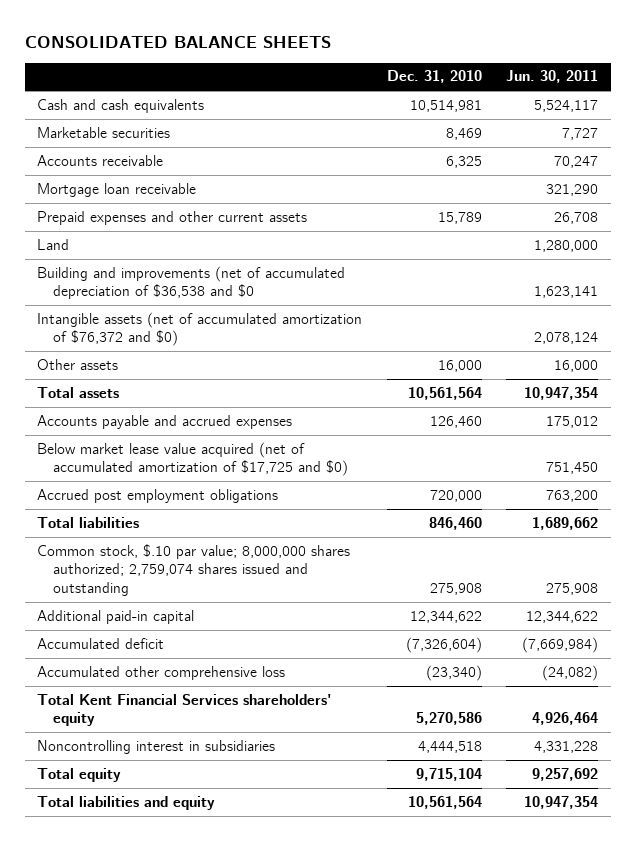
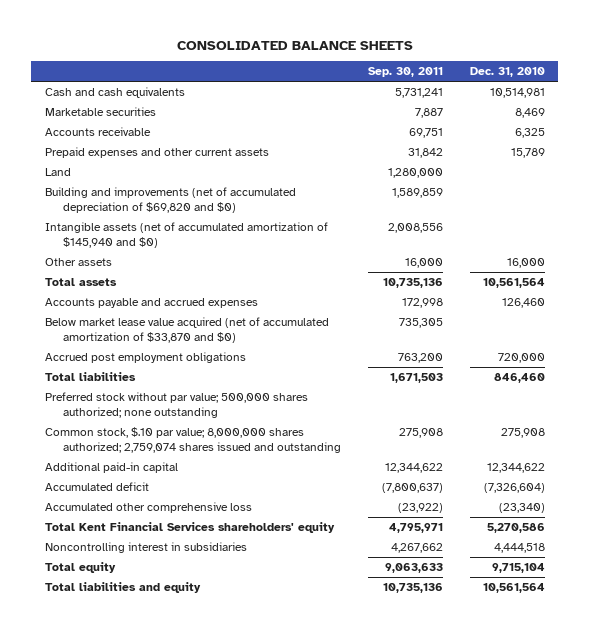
[506,70,599,84] Jun. 30, 2011 -> none
none -> [368,67,444,78] Sep. 30, 2011
[37,182,197,197] Mortgage loan receivable -> none
[37,265,346,300] Building and improvements (net of accumulated depreciation of $36,538 and $0 -> [44,186,296,214] Building and improvements (net of accumulated depreciation of $69,820 and $0)
[37,311,363,347] Intangible assets (net of accumulated amortization of $76,372 and $0) -> [44,221,328,249] Intangible assets (net of accumulated amortization of $145,940 and $0)
[37,441,348,477] Below market lease value acquired (net of accumulated amortization of $17,725 and $0) -> [44,316,329,344] Below market lease value acquired (net of accumulated amortization of $33,870 and $0)
none -> [44,391,308,419] Preferred stock without par value; 500,000 shares authorized; none outstanding

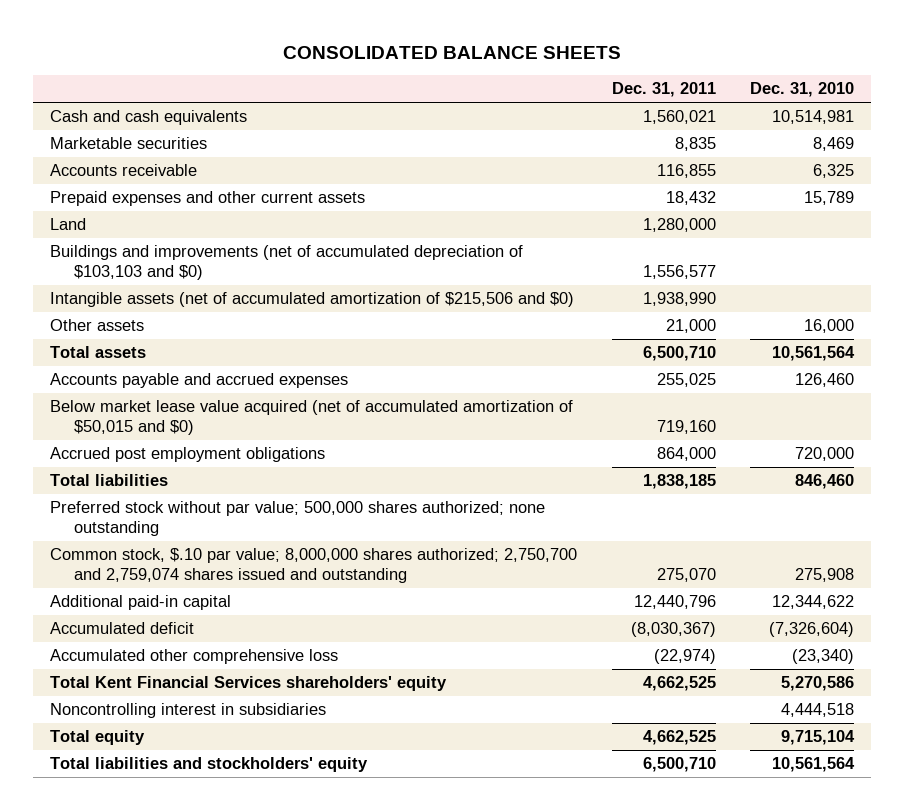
[368,67,444,78] Sep. 30, 2011 -> none
none -> [611,82,716,98] Dec. 31, 2011
[44,186,296,214] Building and improvements (net of accumulated depreciation of $69,820 and $0) -> [50,245,524,280] Buildings and improvements (net of accumulated depreciation of $103,103 and $0)
[44,221,328,249] Intangible assets (net of accumulated amortization of $145,940 and $0) -> [50,292,575,308] Intangible assets (net of accumulated amortization of $215,506 and $0)
[44,316,329,344] Below market lease value acquired (net of accumulated amortization of $33,870 and $0) -> [50,400,574,435] Below market lease value acquired (net of accumulated amortization of $50,015 and $0)
[44,426,342,454] Common stock, $.10 par value; 8,000,000 shares authorized; 2,759,074 shares issued and outstanding -> [50,548,578,583] Common stock, $.10 par value; 8,000,000 shares authorized; 2,750,700 and 2,759,074 shares issued and outstanding
[44,581,201,593] Total liabilities and equity -> [50,757,369,773] Total liabilities and stockholders' equity

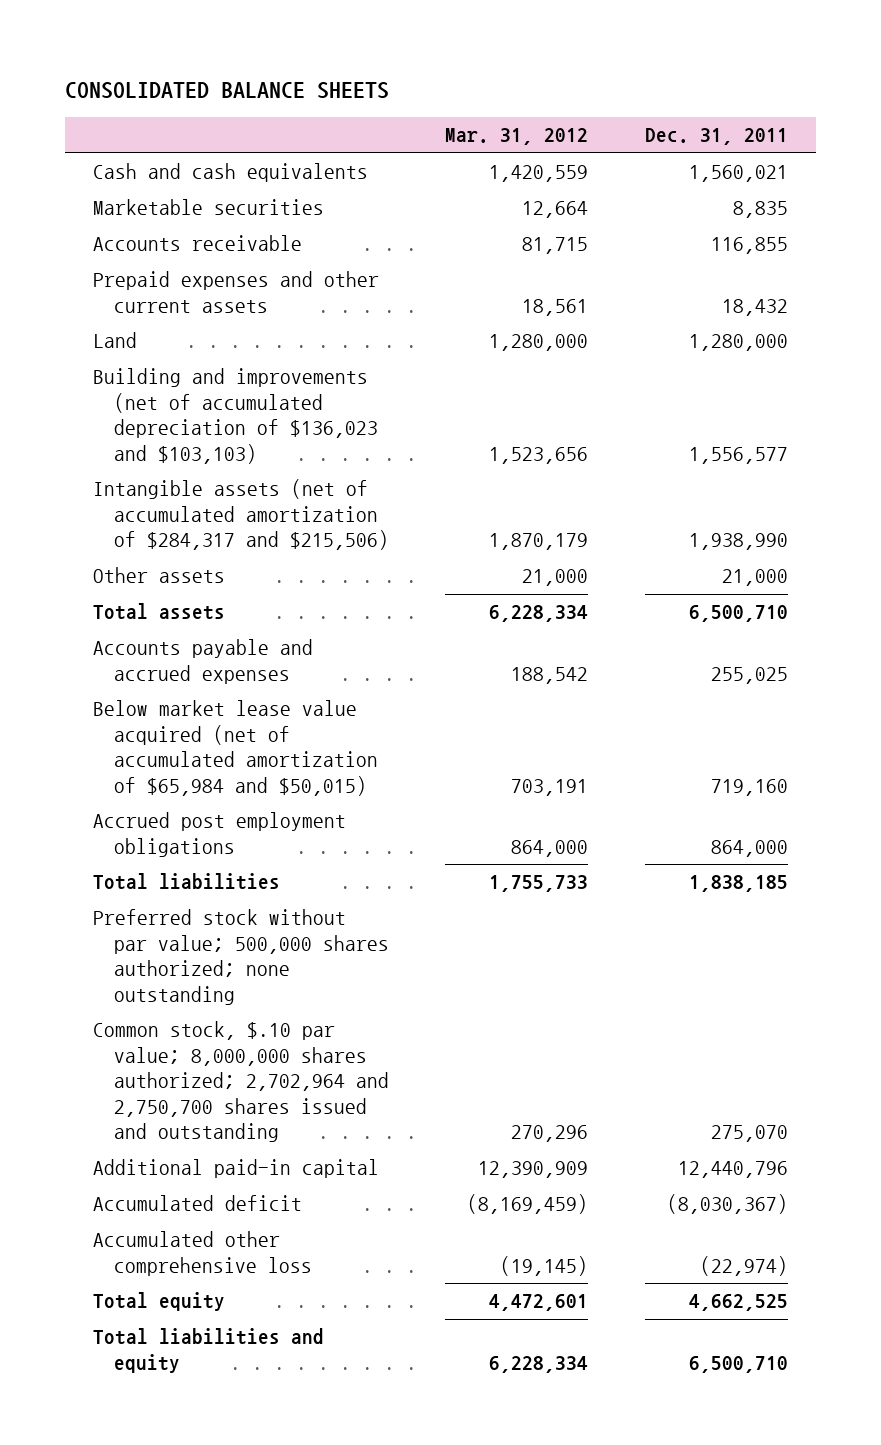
[750,82,855,98] Dec. 31, 2010 -> none
none -> [445,128,589,146] Mar. 31, 2012
[50,245,524,280] Buildings and improvements (net of accumulated depreciation of $103,103 and $0) -> [92,368,378,464] Building and improvements (net of accumulated depreciation of $136,023 and $103,103)
[50,292,575,308] Intangible assets (net of accumulated amortization of $215,506 and $0) -> [92,479,389,551] Intangible assets (net of accumulated amortization of $284,317 and $215,506)
[50,400,574,435] Below market lease value acquired (net of accumulated amortization of $50,015 and $0) -> [92,700,378,796] Below market lease value acquired (net of accumulated amortization of $65,984 and $50,015)
[50,548,578,583] Common stock, $.10 par value; 8,000,000 shares authorized; 2,750,700 and 2,759,074 shares issued and outstanding -> [92,1021,389,1143] Common stock, $.10 par value; 8,000,000 shares authorized; 2,702,964 and 2,750,700 shares issued and outstanding
[50,676,448,692] Total Kent Financial Services shareholders' equity -> none
[50,703,327,719] Noncontrolling interest in subsidiaries -> none
[50,757,369,773] Total liabilities and stockholders' equity -> [92,1328,324,1373] Total liabilities and equity

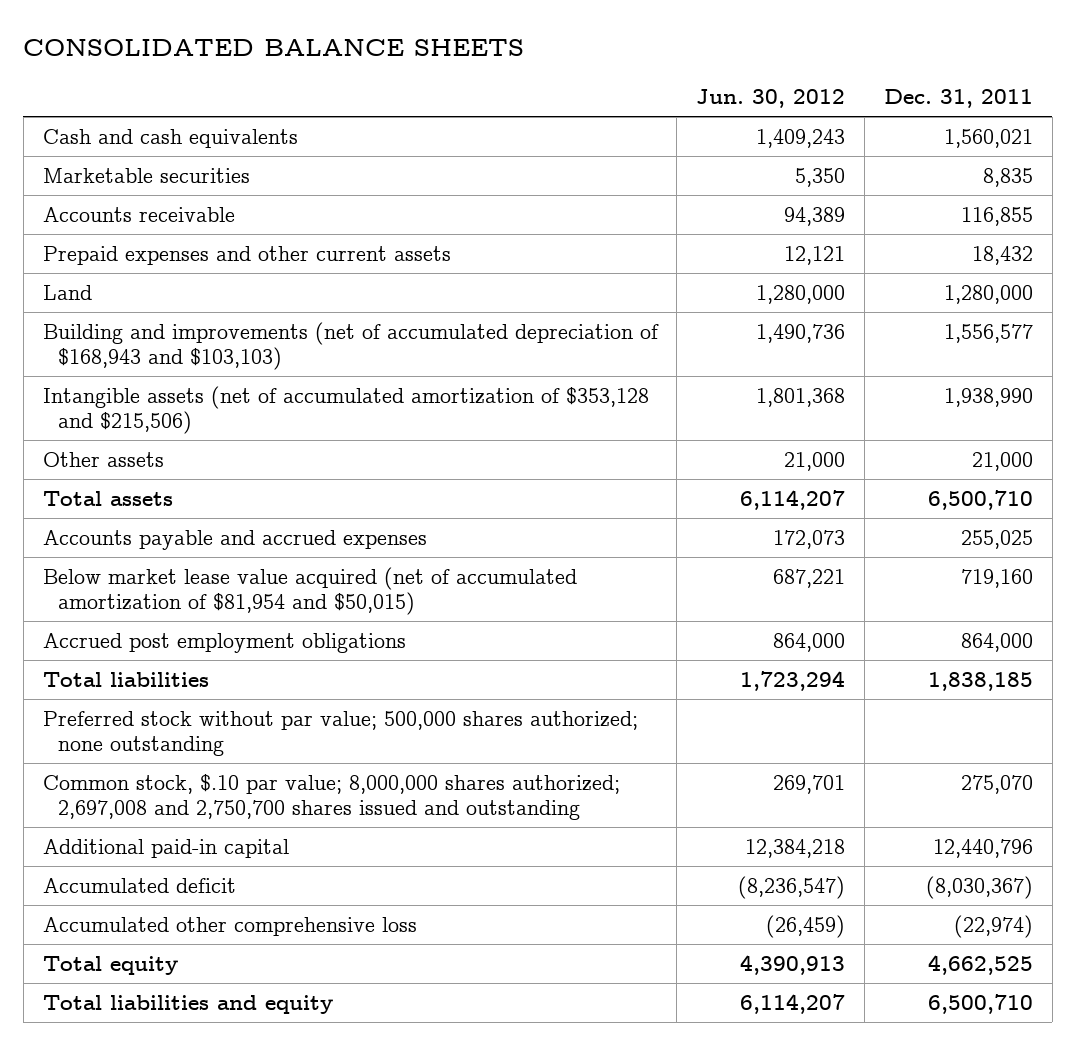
[445,128,589,146] Mar. 31, 2012 -> none
none -> [696,89,846,109] Jun. 30, 2012
[92,368,378,464] Building and improvements (net of accumulated depreciation of $136,023 and $103,103) -> [42,321,659,370] Building and improvements (net of accumulated depreciation of $168,943 and $103,103)
[92,479,389,551] Intangible assets (net of accumulated amortization of $284,317 and $215,506) -> [42,385,649,434] Intangible assets (net of accumulated amortization of $353,128 and $215,506)
[92,700,378,796] Below market lease value acquired (net of accumulated amortization of $65,984 and $50,015) -> [42,566,577,615] Below market lease value acquired (net of accumulated amortization of $81,954 and $50,015)
[92,1021,389,1143] Common stock, $.10 par value; 8,000,000 shares authorized; 2,702,964 and 2,750,700 shares issued and outstanding -> [42,773,620,820] Common stock, $.10 par value; 8,000,000 shares authorized; 2,697,008 and 2,750,700 shares issued and outstanding

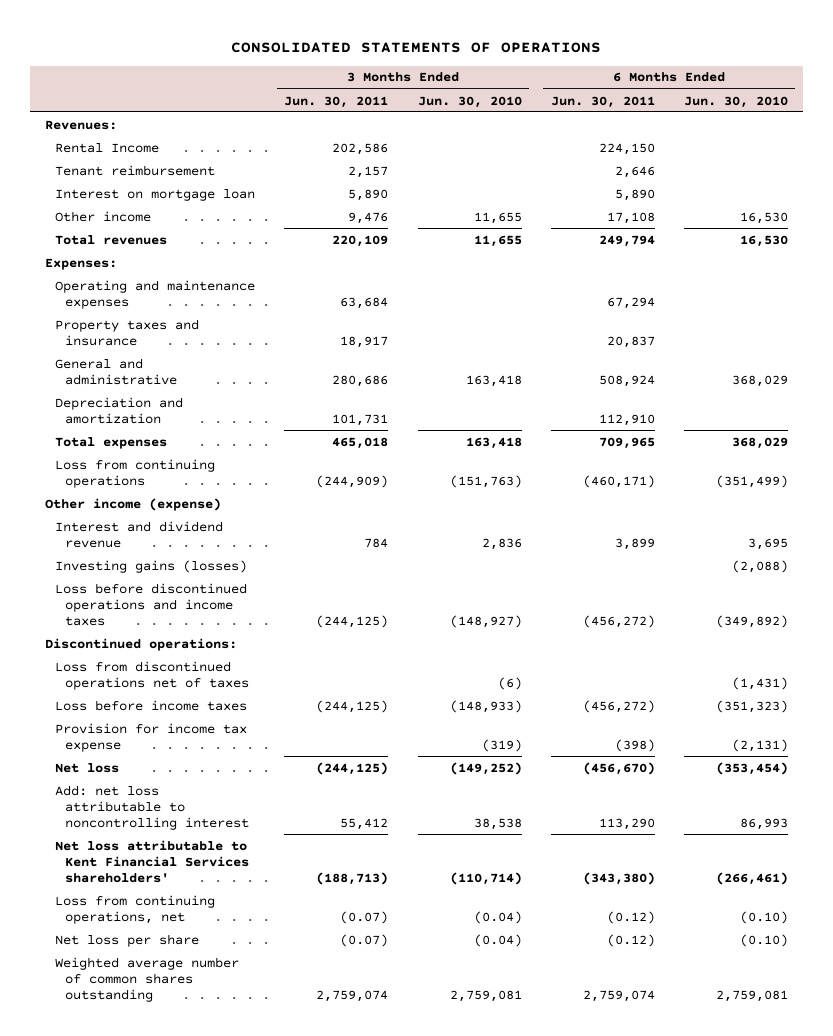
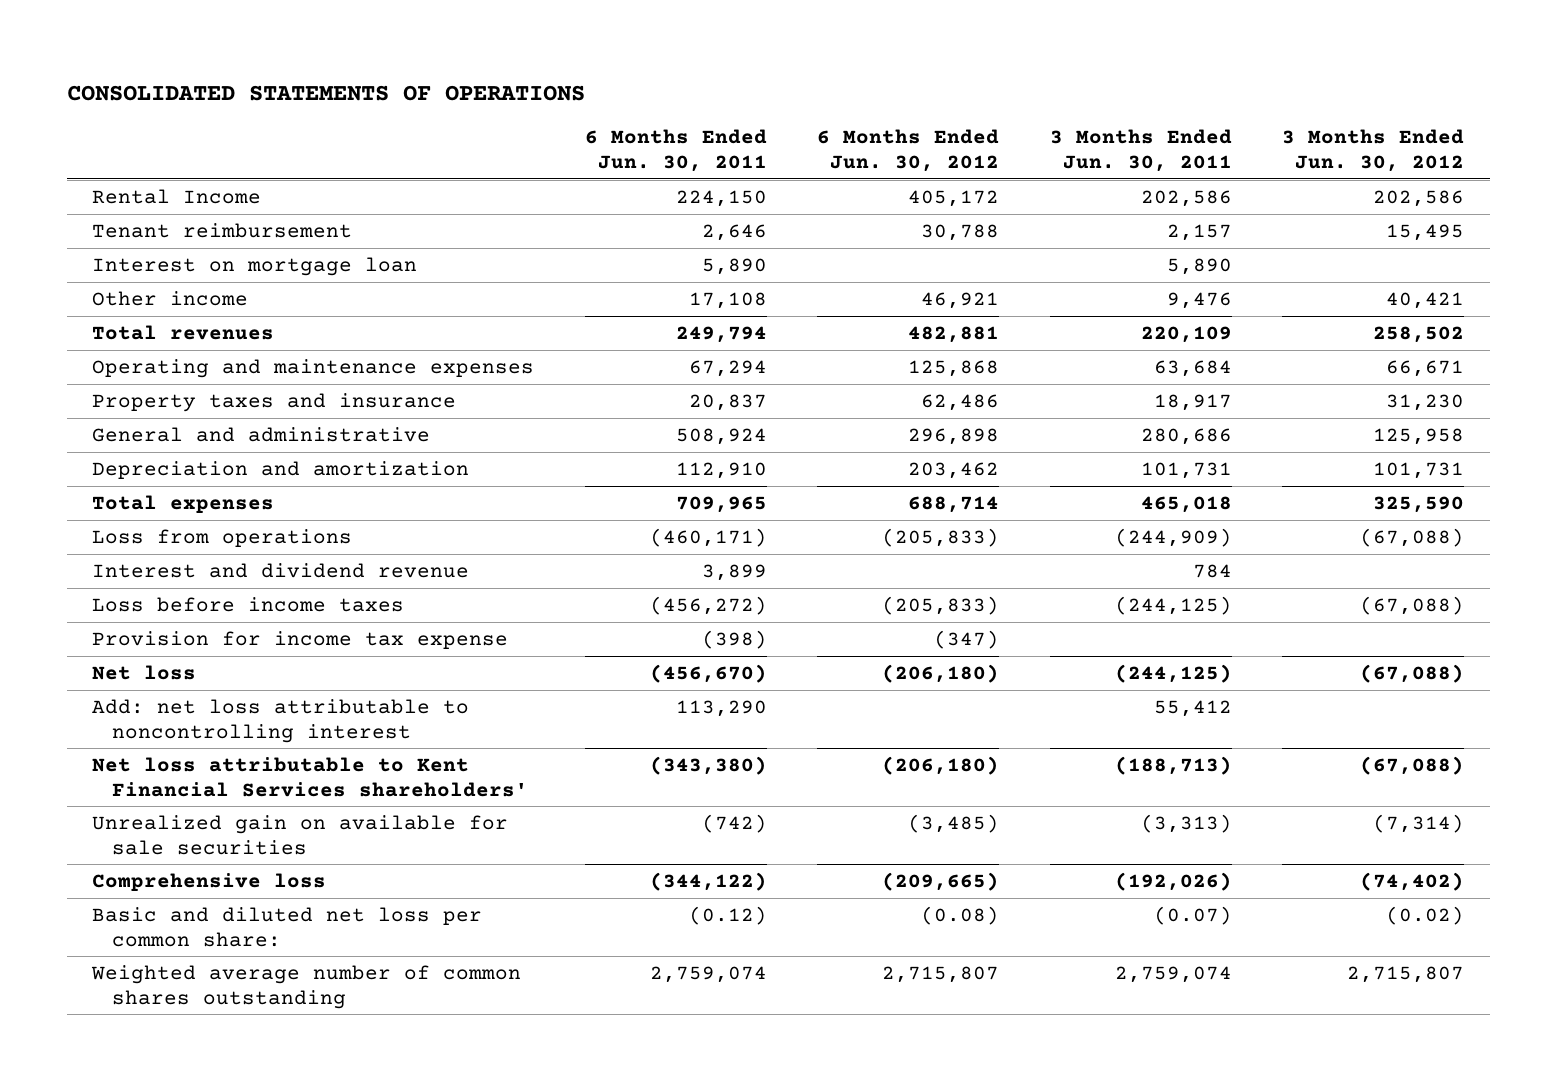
[417,95,522,108] Jun. 30, 2010 -> none
[684,95,789,108] Jun. 30, 2010 -> none
none -> [817,129,1000,173] 6 Months Ended Jun. 30, 2012
none -> [1282,129,1465,173] 3 Months Ended Jun. 30, 2012
[44,119,117,130] Revenues: -> none
[44,257,117,270] Expenses: -> none
[44,497,221,511] Other income (expense) -> none
[54,458,215,488] Loss from continuing operations -> [92,528,353,547] Loss from operations
[54,559,247,573] Investing gains (losses) -> none
[54,582,247,626] Loss before discontinued operations and income taxes -> none
[44,637,237,651] Discontinued operations: -> none
[54,660,250,690] Loss from discontinued operations net of taxes -> none
[54,894,215,924] Loss from continuing operations, net -> none
none -> [92,814,509,855] Unrealized gain on available for sale securities
none -> [92,872,327,891] Comprehensive loss
[54,933,199,947] Net loss per share -> [92,906,483,947] Basic and diluted net loss per common share:

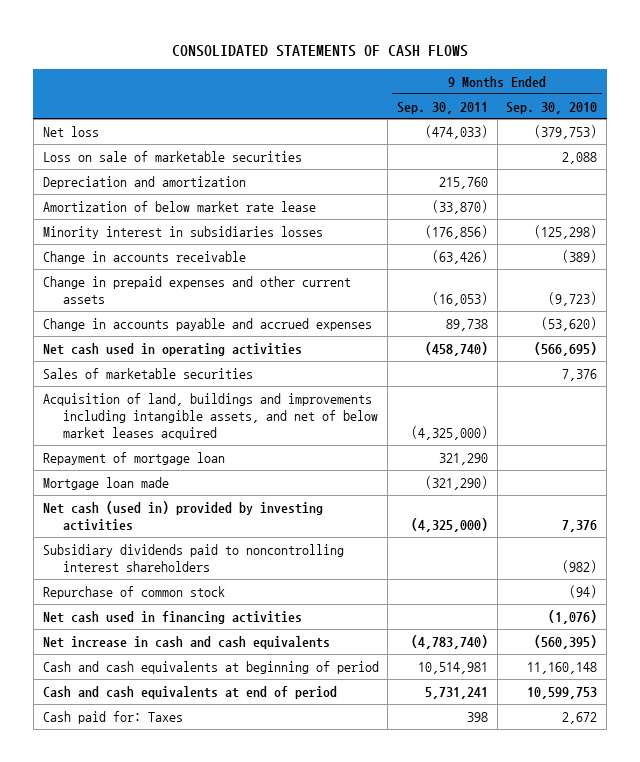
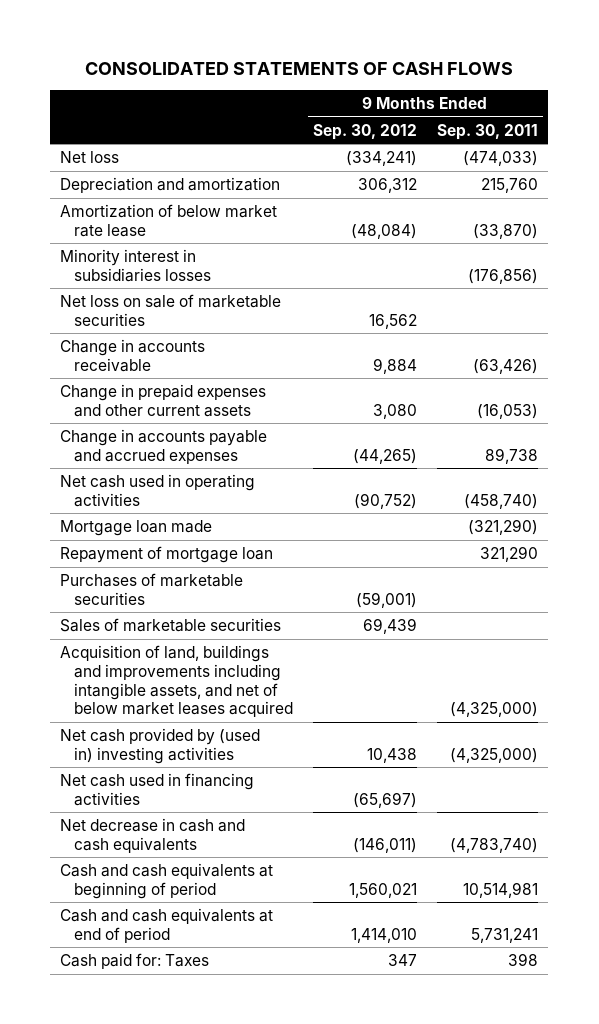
[506,101,598,114] Sep. 30, 2010 -> none
none -> [312,123,417,140] Sep. 30, 2012
[42,150,302,162] Loss on sale of marketable securities -> none
none -> [60,293,282,326] Net loss on sale of marketable securities
[42,476,169,490] Mortgage loan made -> [60,519,213,536] Mortgage loan made
[42,451,225,465] Repayment of mortgage loan -> [60,545,274,563] Repayment of mortgage loan
none -> [60,572,244,605] Purchases of marketable securities
[42,543,344,572] Subsidiary dividends paid to noncontrolling interest shareholders -> none
[42,585,225,599] Repurchase of common stock -> none
[42,500,323,531] Net cash (used in) provided by investing activities -> [60,727,261,764] Net cash provided by (used in) investing activities
[42,635,330,649] Net increase in cash and cash equivalents -> [60,817,246,853] Net decrease in cash and cash equivalents

